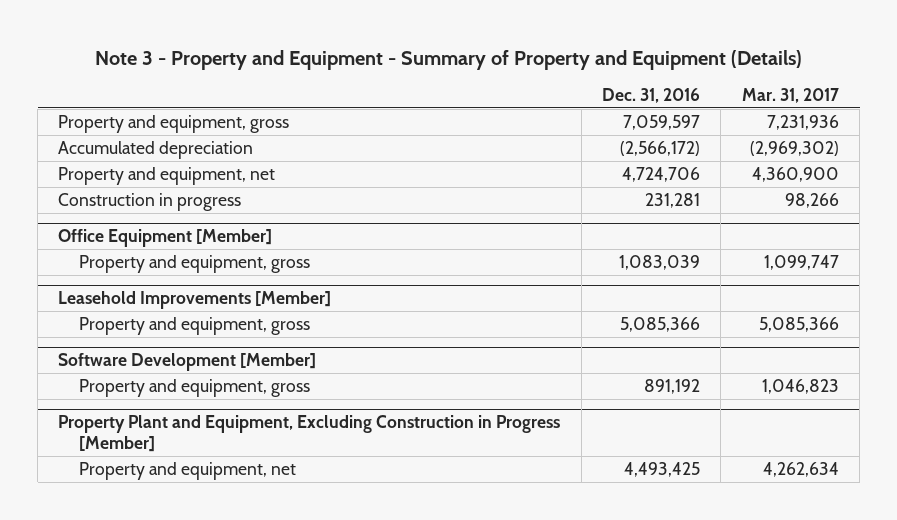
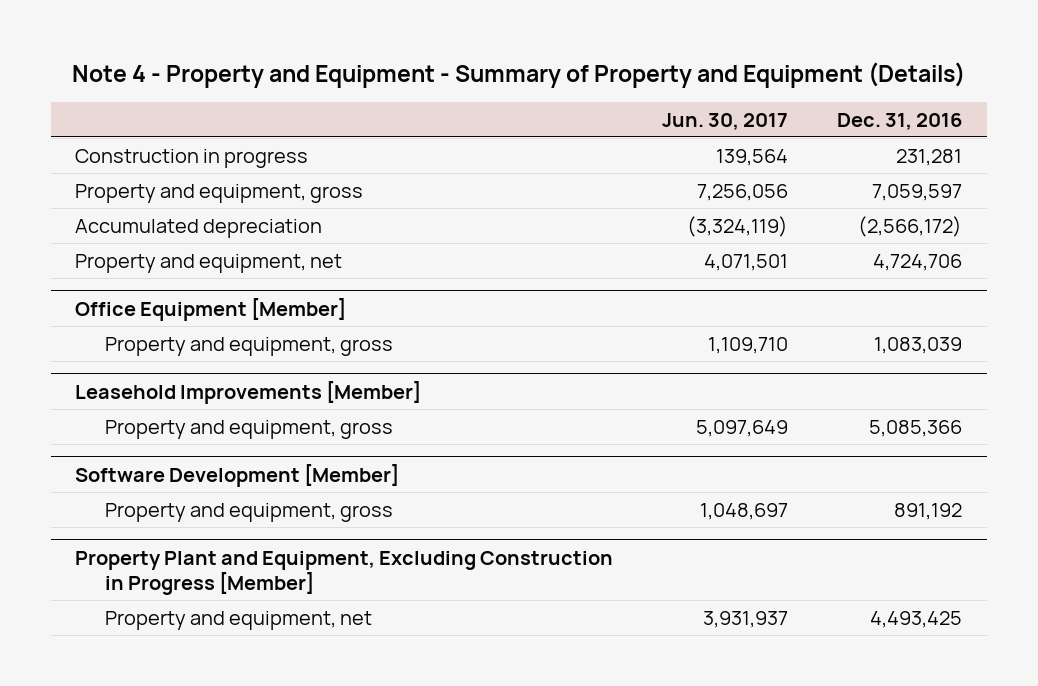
[94,49,802,70] Note 3 - Property and Equipment - Summary of Property and Equipment (Details) -> [71,62,965,89] Note 4 - Property and Equipment - Summary of Property and Equipment (Details)
[741,88,839,104] Mar. 31, 2017 -> none
none -> [662,112,789,130] Jun. 30, 2017
[58,193,242,212] Construction in progress -> [75,148,309,168] Construction in progress

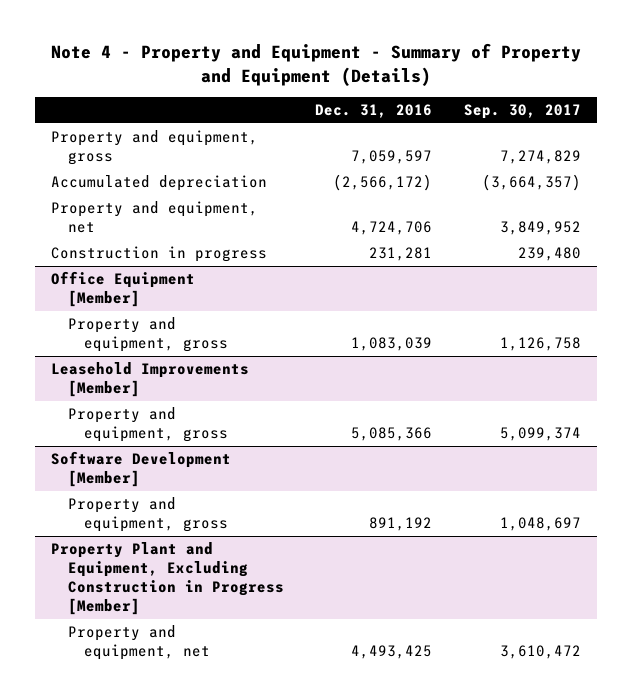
[662,112,789,130] Jun. 30, 2017 -> none
none -> [464,104,582,120] Sep. 30, 2017
[75,148,309,168] Construction in progress -> [50,246,267,263] Construction in progress

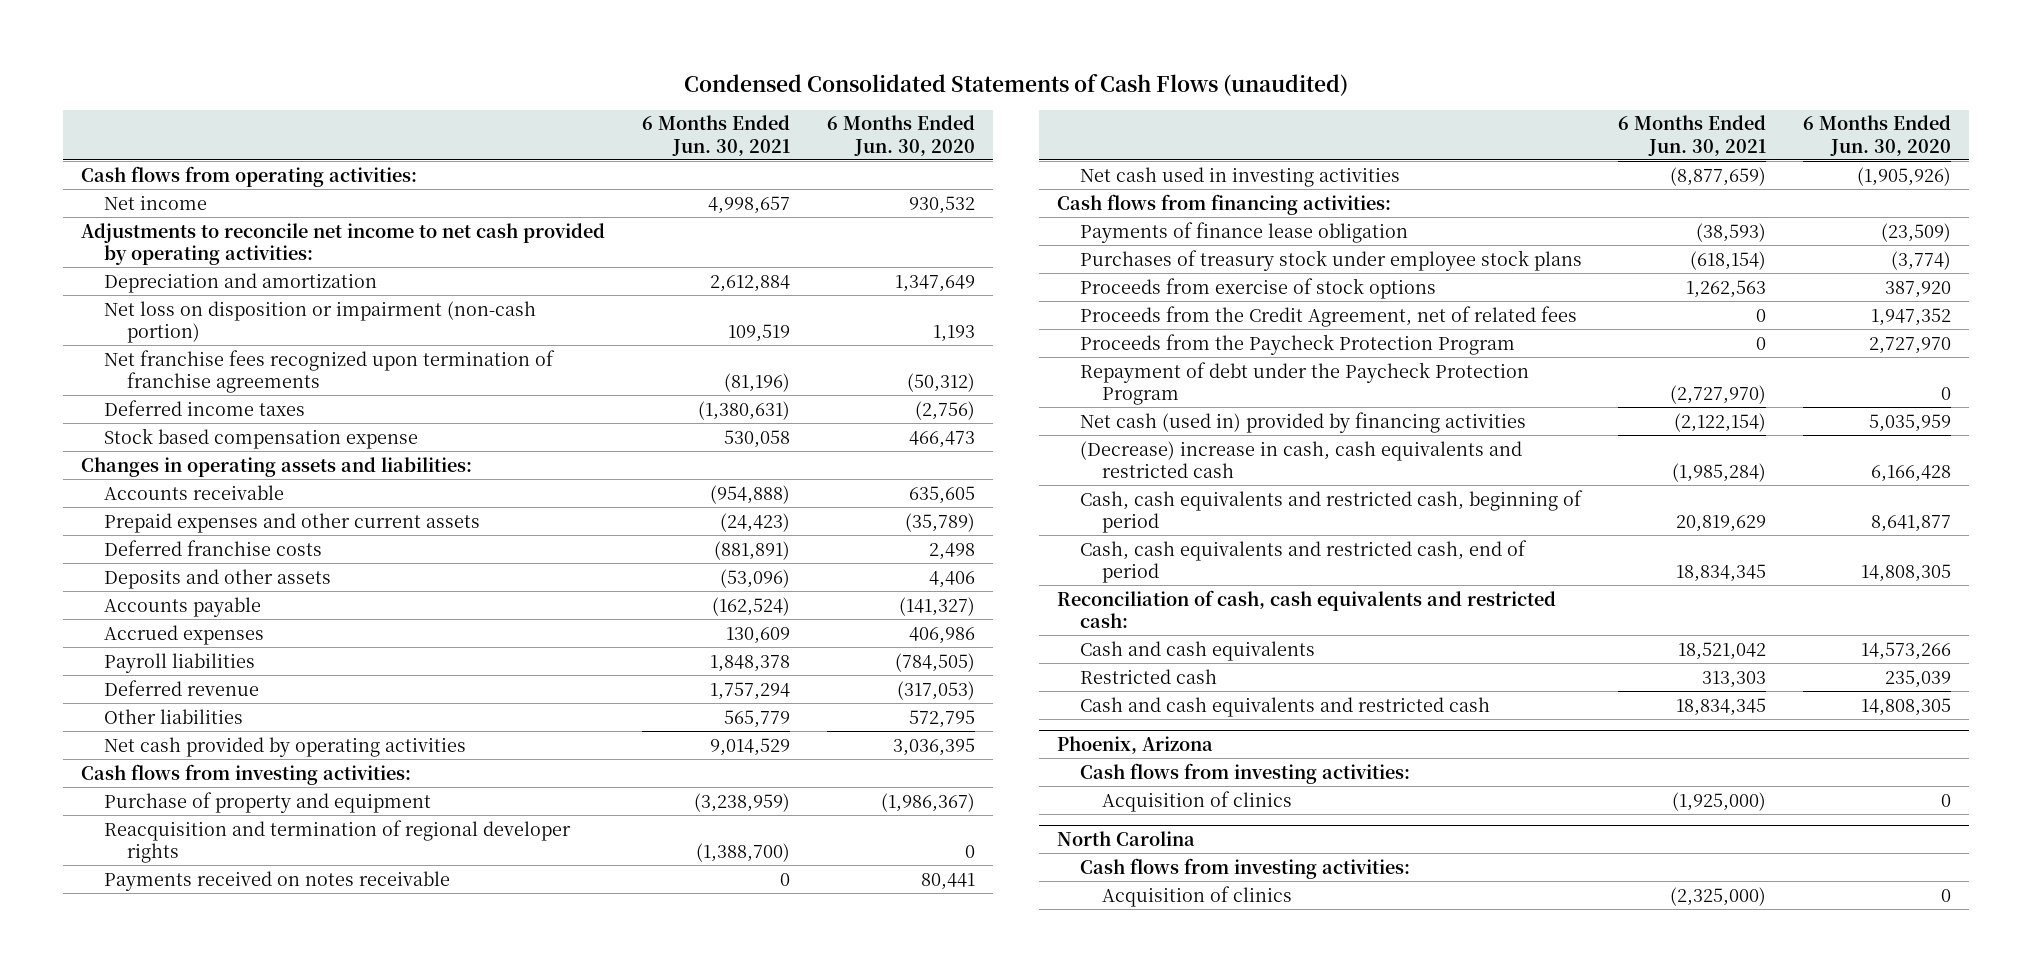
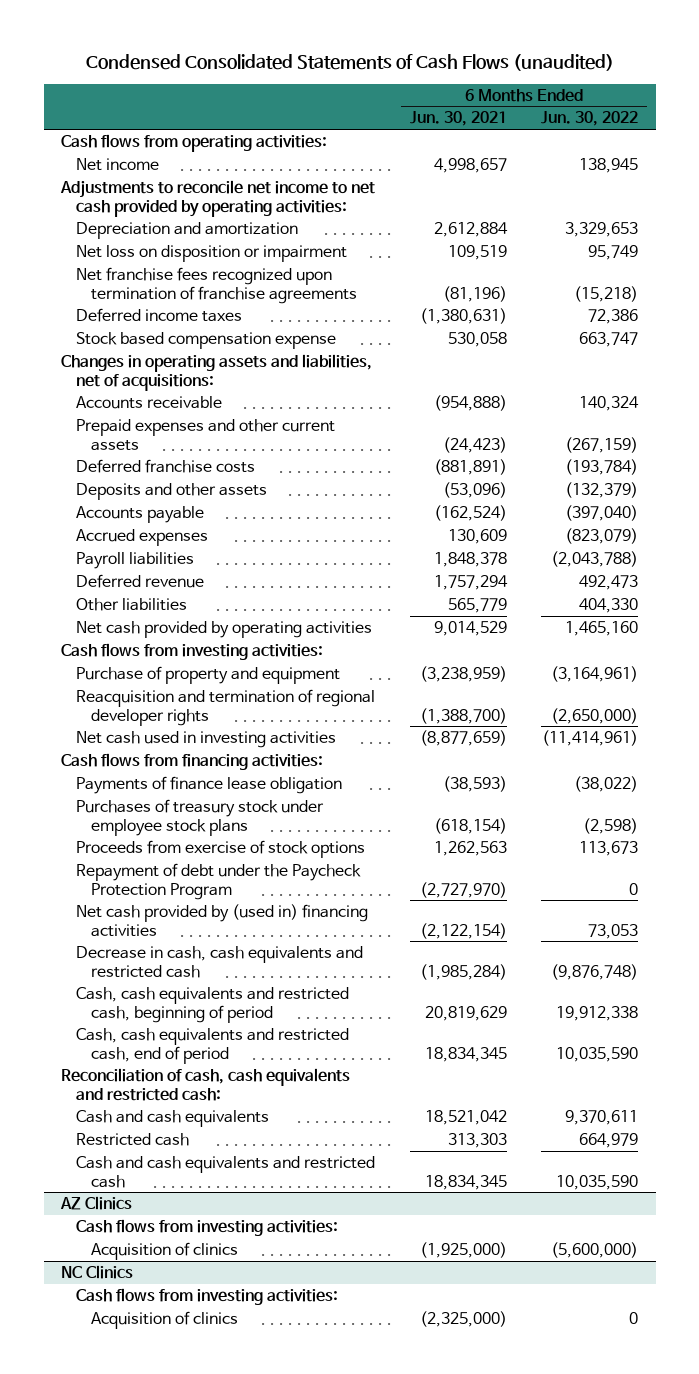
[827,115,976,156] 6 Months Ended Jun. 30, 2020 -> none
none -> [541,111,639,127] Jun. 30, 2022
[103,300,536,343] Net loss on disposition or impairment (non-cash portion) -> [75,244,347,262] Net loss on disposition or impairment
[81,456,473,477] Changes in operating assets and liabilities: -> [60,353,372,391] Changes in operating assets and liabilities, net of acquisitions:
[103,870,450,891] Payments received on notes receivable -> none
[1079,305,1577,327] Proceeds from the Credit Agreement, net of related fees -> none
[1079,333,1515,355] Proceeds from the Paycheck Protection Program -> none
[1079,411,1526,433] Net cash (used in) provided by financing activities -> [75,903,368,937] Net cash provided by (used in) financing activities
[1079,440,1522,478] (Decrease) increase in cash, cash equivalents and restricted cash -> [75,945,363,978] Decrease in cash, cash equivalents and restricted cash
[1057,735,1214,754] Phoenix, Arizona -> none
none -> [59,1195,132,1210] AZ Clinics
[1057,830,1196,846] North Carolina -> none
none -> [60,1264,133,1279] NC Clinics

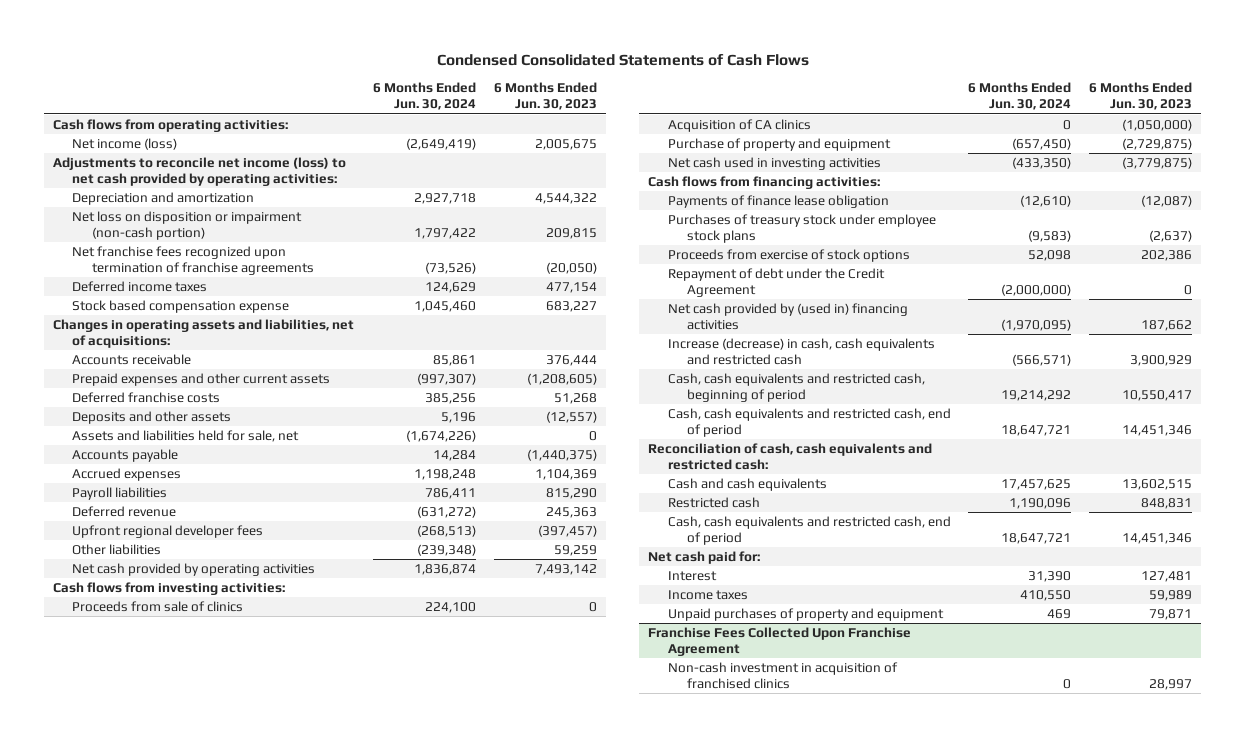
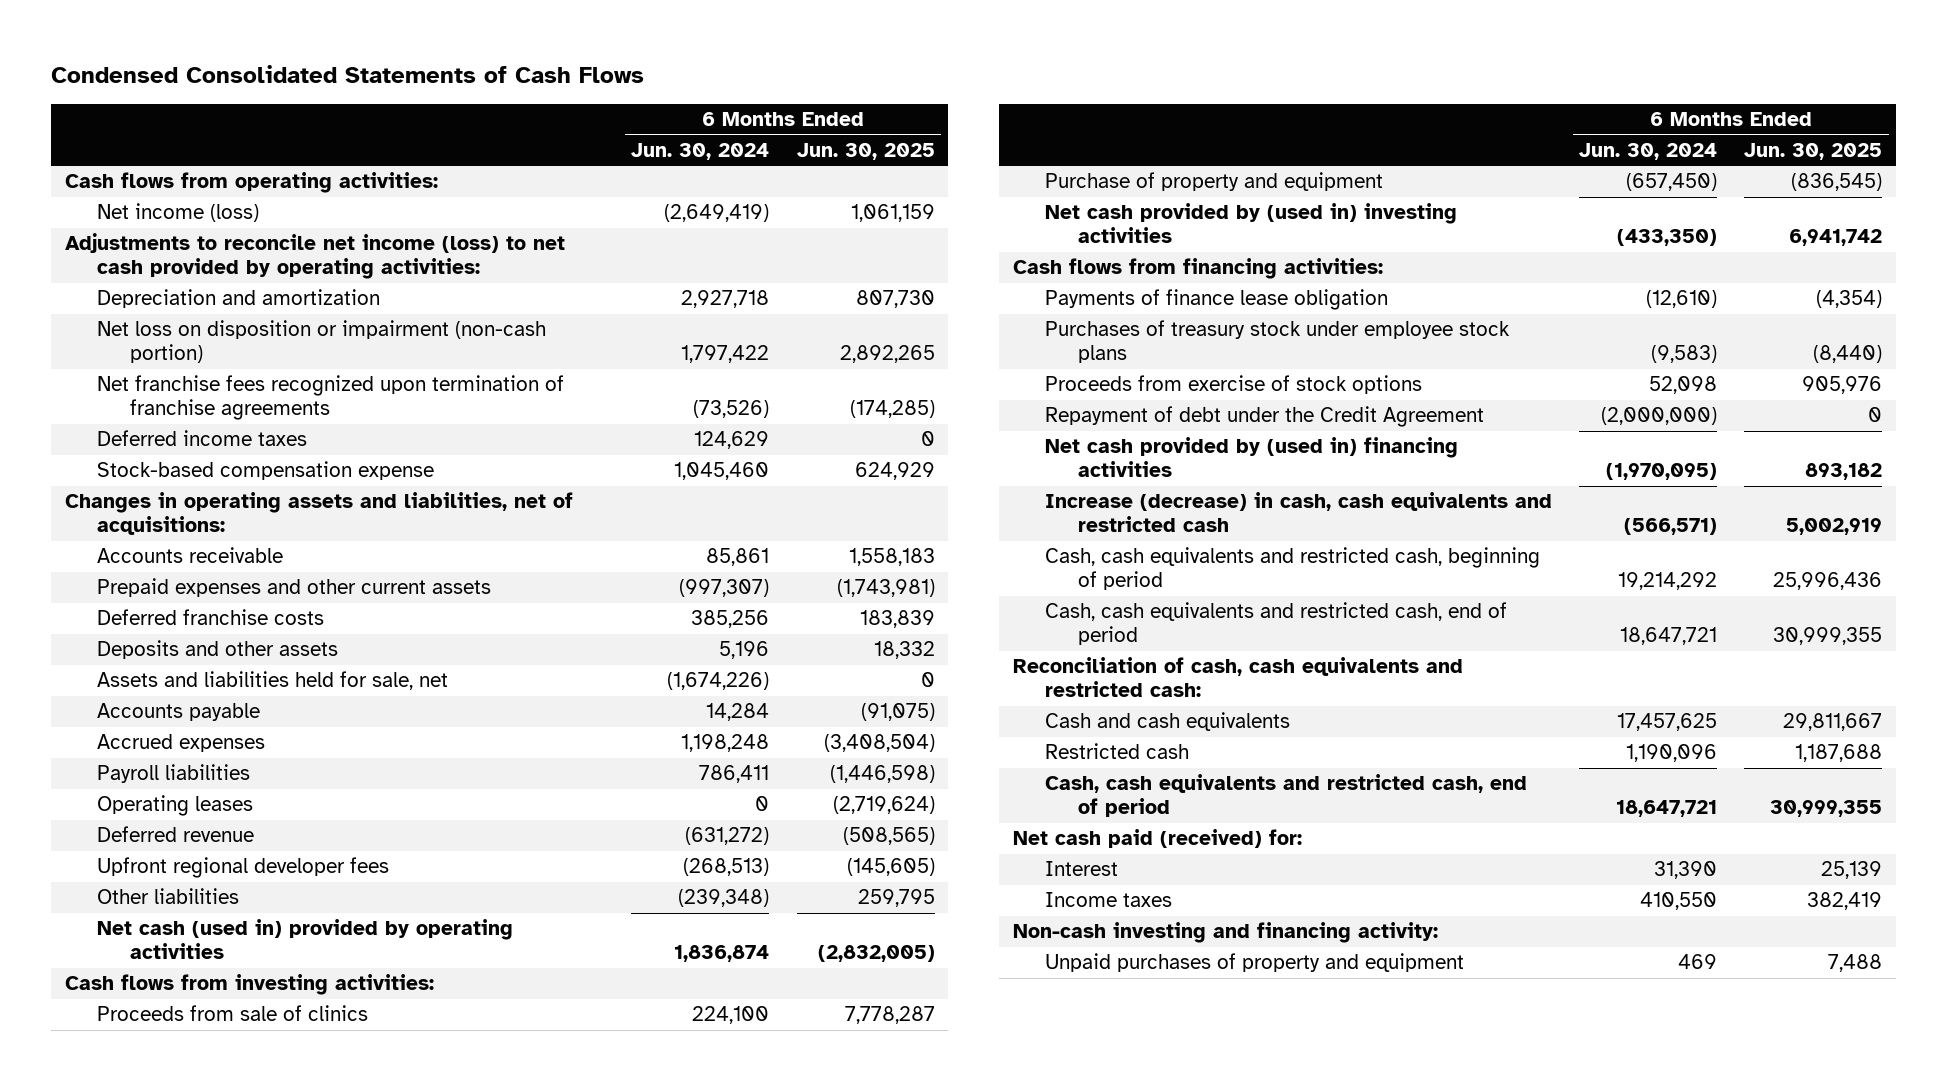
[494,82,598,111] 6 Months Ended Jun. 30, 2023 -> none
none -> [796,142,935,160] Jun. 30, 2025
[72,300,290,314] Stock based compensation expense -> [97,461,435,481] Stock-based compensation expense
none -> [97,795,254,817] Operating leases
[72,563,316,577] Net cash provided by operating activities -> [97,919,514,960] Net cash (used in) provided by operating activities
[667,119,811,133] Acquisition of CA clinics -> none
[667,157,881,171] Net cash used in investing activities -> [1045,203,1458,244] Net cash provided by (used in) investing activities
[648,551,761,565] Net cash paid for: -> [1012,829,1302,849] Net cash paid (received) for:
none -> [1012,922,1438,944] Non-cash investing and financing activity:
[648,627,912,657] Franchise Fees Collected Upon Franchise Agreement -> none
[667,662,898,690] Non-cash investment in acquisition of franchised clinics -> none

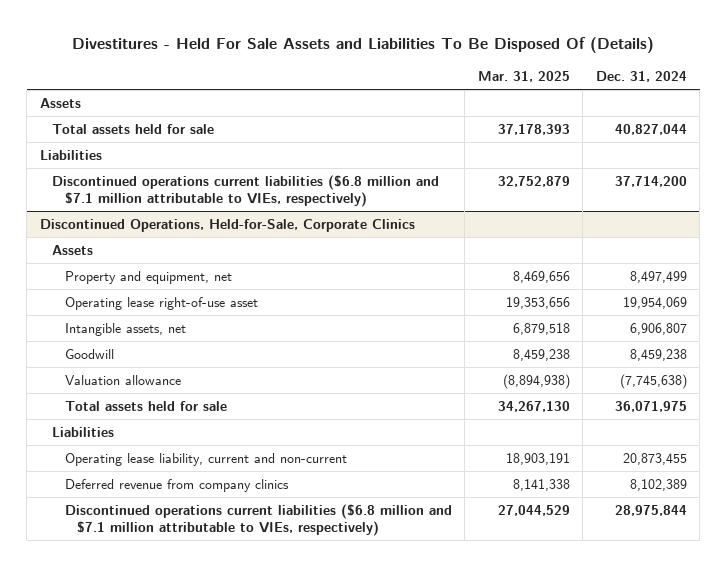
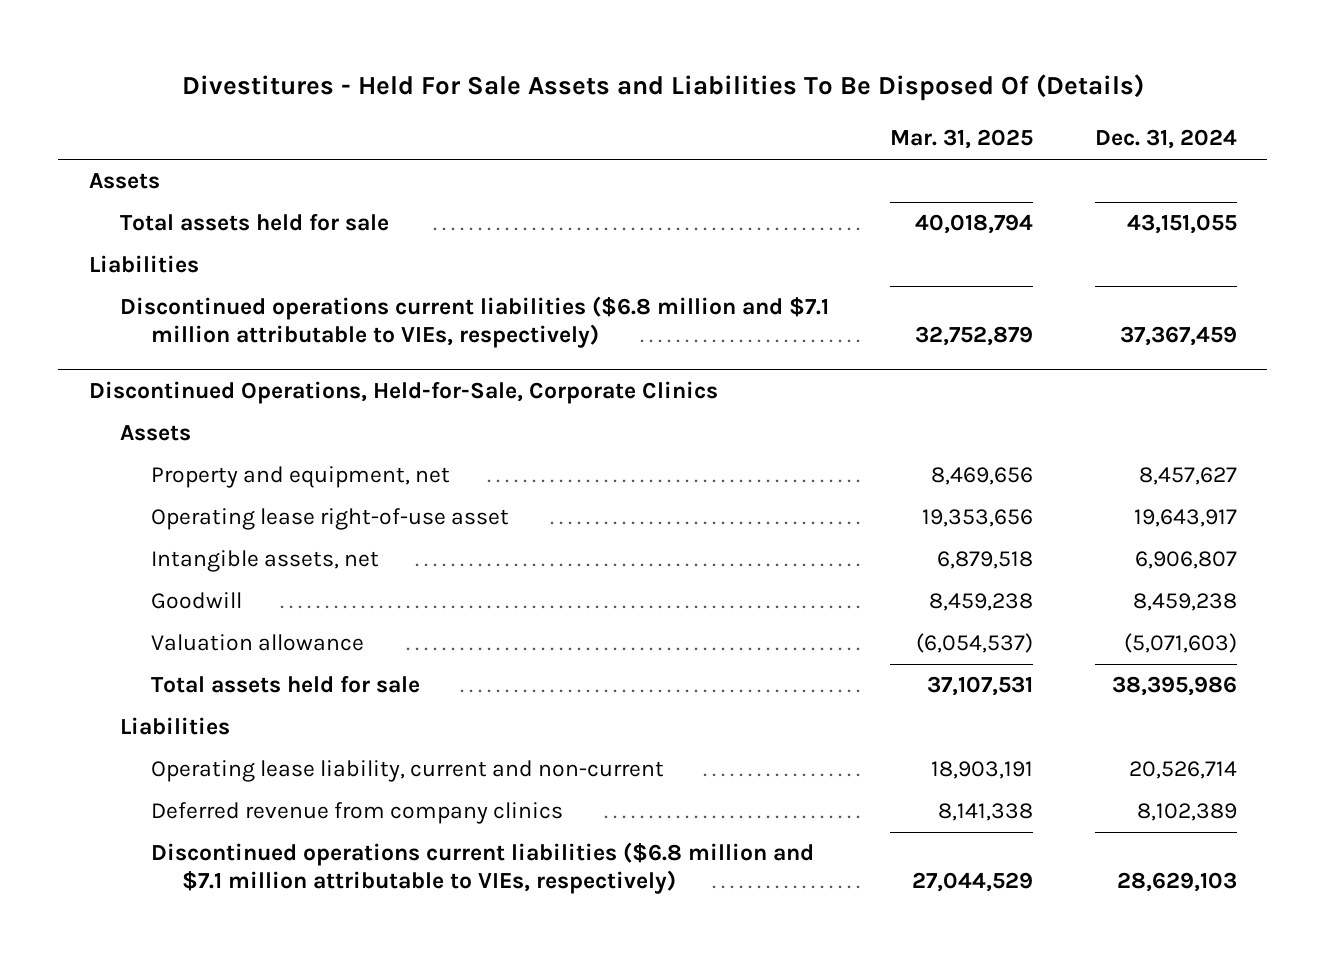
[497,124,570,136] 37,178,393 -> [915,214,1034,235] 40,018,794
[614,124,687,136] 40,827,044 -> [1126,214,1237,235] 43,151,055
[614,176,687,188] 37,714,200 -> [1119,326,1237,347] 37,367,459
[629,271,687,284] 8,497,499 -> [1138,467,1237,486] 8,457,627
[622,297,687,310] 19,954,069 -> [1133,509,1237,528] 19,643,917
[502,374,570,390] (8,894,938) -> [916,633,1034,654] (6,054,537)
[619,374,687,390] (7,745,638) -> [1123,633,1237,654] (5,071,603)
[497,401,570,413] 34,267,130 -> [927,676,1034,697] 37,107,531
[614,401,687,413] 36,071,975 -> [1111,676,1237,697] 38,395,986
[622,453,687,466] 20,873,455 -> [1128,761,1237,780] 20,526,714
[614,505,687,517] 28,975,844 -> [1116,872,1237,893] 28,629,103

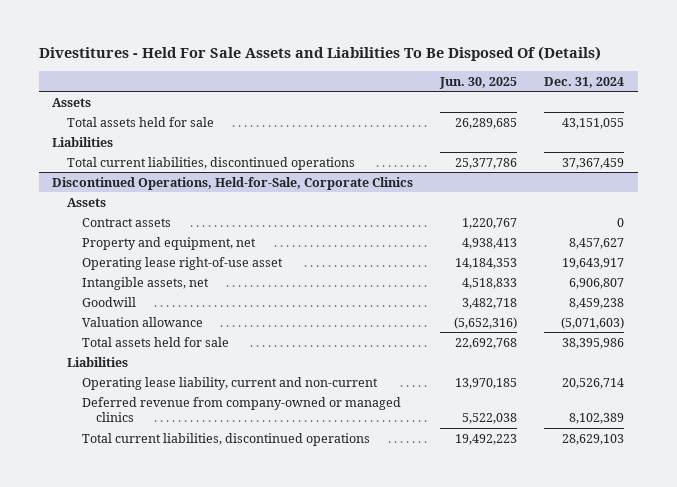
[890,129,1034,150] Mar. 31, 2025 -> none
none -> [439,76,518,89] Jun. 30, 2025
[120,296,830,349] Discontinued operations current liabilities ($6.8 million and $7.1 million attributable to VIEs, respectively) -> [67,156,356,170] Total current liabilities, discontinued operations
none -> [81,217,171,227] Contract assets
[150,802,563,825] Deferred revenue from company clinics -> [81,396,401,423] Deferred revenue from company-owned or managed clinics
[150,842,814,895] Discontinued operations current liabilities ($6.8 million and $7.1 million attributable to VIEs, respectively) -> [81,432,370,446] Total current liabilities, discontinued operations

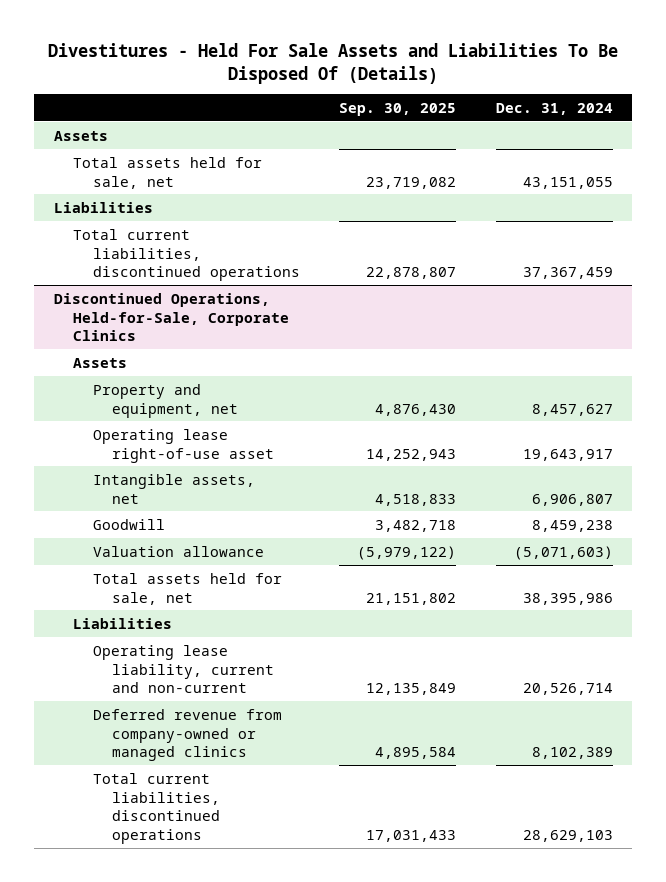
[439,76,518,89] Jun. 30, 2025 -> none
none -> [339,102,457,116] Sep. 30, 2025
[67,116,215,127] Total assets held for sale -> [73,156,263,189] Total assets held for sale, net
[81,217,171,227] Contract assets -> none
[81,336,229,347] Total assets held for sale -> [92,572,282,605] Total assets held for sale, net

